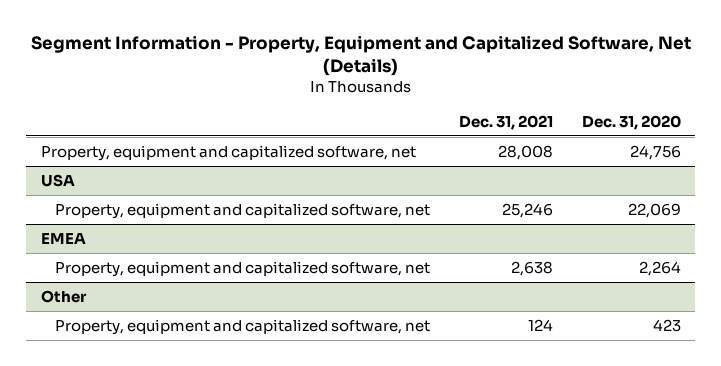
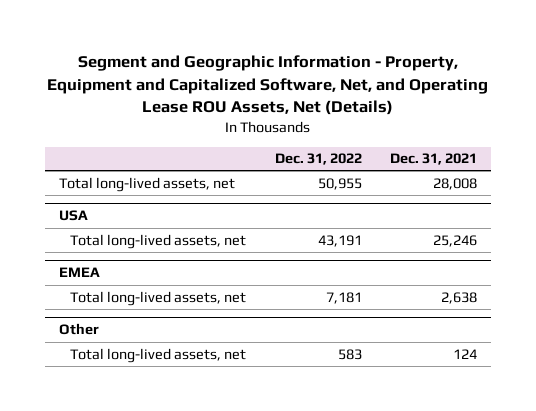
[30,35,691,77] Segment Information - Property, Equipment and Capitalized Software, Net (Details) -> [46,55,488,116] Segment and Geographic Information - Property, Equipment and Capitalized Software, Net, and Operating Lease ROU Assets, Net (Details)
[581,114,681,130] Dec. 31, 2020 -> none
none -> [274,153,362,166] Dec. 31, 2022
[40,144,416,161] Property, equipment and capitalized software, net -> [58,176,235,192] Total long-lived assets, net
[54,202,430,219] Property, equipment and capitalized software, net -> [70,233,247,249] Total long-lived assets, net
[54,260,430,277] Property, equipment and capitalized software, net -> [70,290,247,306] Total long-lived assets, net
[54,318,430,335] Property, equipment and capitalized software, net -> [70,347,247,363] Total long-lived assets, net

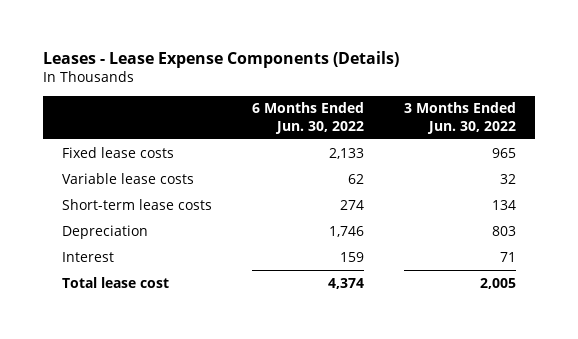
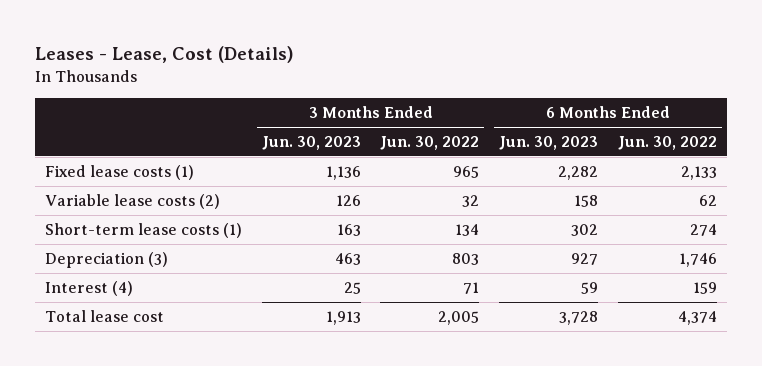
[42,50,399,68] Leases - Lease Expense Components (Details) -> [35,46,295,64] Leases - Lease, Cost (Details)
none -> [261,136,361,151] Jun. 30, 2023
none -> [499,136,599,151] Jun. 30, 2023
[62,146,175,158] Fixed lease costs -> [45,164,195,180] Fixed lease costs (1)
[62,172,195,184] Variable lease costs -> [45,193,221,209] Variable lease costs (2)
[62,198,213,210] Short-term lease costs -> [45,222,243,238] Short-term lease costs (1)
[62,224,149,239] Depreciation -> [45,251,169,268] Depreciation (3)
[62,251,115,262] Interest -> [45,280,134,296] Interest (4)

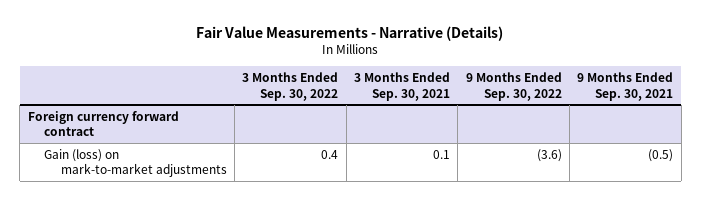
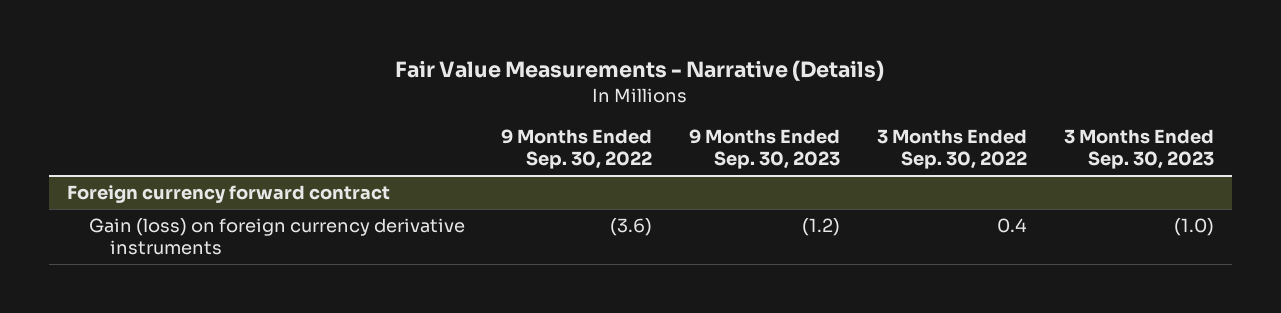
[353,72,450,101] 3 Months Ended Sep. 30, 2021 -> none
[577,72,674,101] 9 Months Ended Sep. 30, 2021 -> none
none -> [689,128,841,170] 9 Months Ended Sep. 30, 2023
none -> [1063,128,1214,170] 3 Months Ended Sep. 30, 2023
[44,148,227,178] Gain (loss) on mark-to-market adjustments -> [88,218,465,256] Gain (loss) on foreign currency derivative instruments

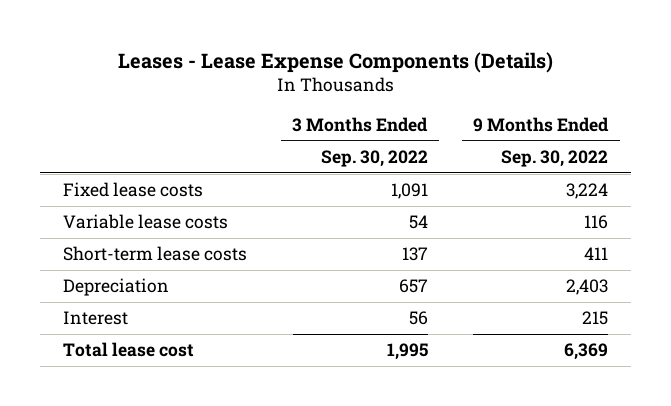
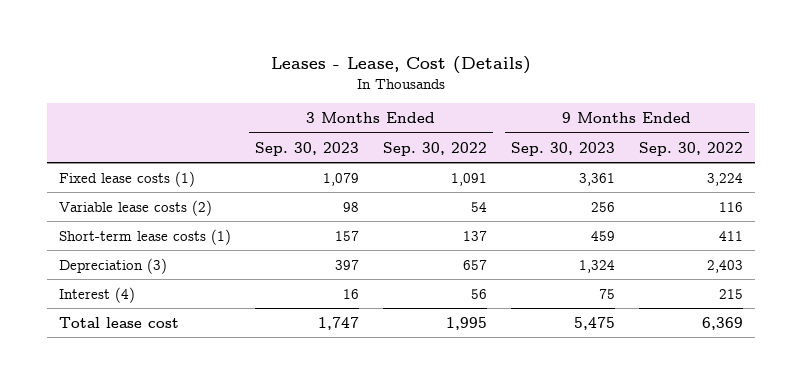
[117,51,553,73] Leases - Lease Expense Components (Details) -> [271,56,532,75] Leases - Lease, Cost (Details)
none -> [255,141,360,156] Sep. 30, 2023
none -> [511,141,616,156] Sep. 30, 2023
[63,182,204,198] Fixed lease costs -> [58,170,195,187] Fixed lease costs (1)
[63,214,229,230] Variable lease costs -> [58,199,212,216] Variable lease costs (2)
[63,246,248,262] Short-term lease costs -> [58,228,231,245] Short-term lease costs (1)
[63,278,170,297] Depreciation -> [58,257,167,274] Depreciation (3)
[63,311,129,326] Interest -> [58,286,135,303] Interest (4)

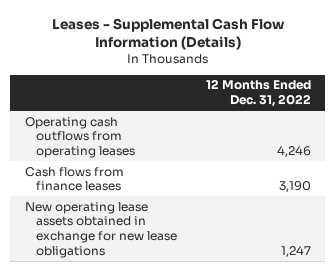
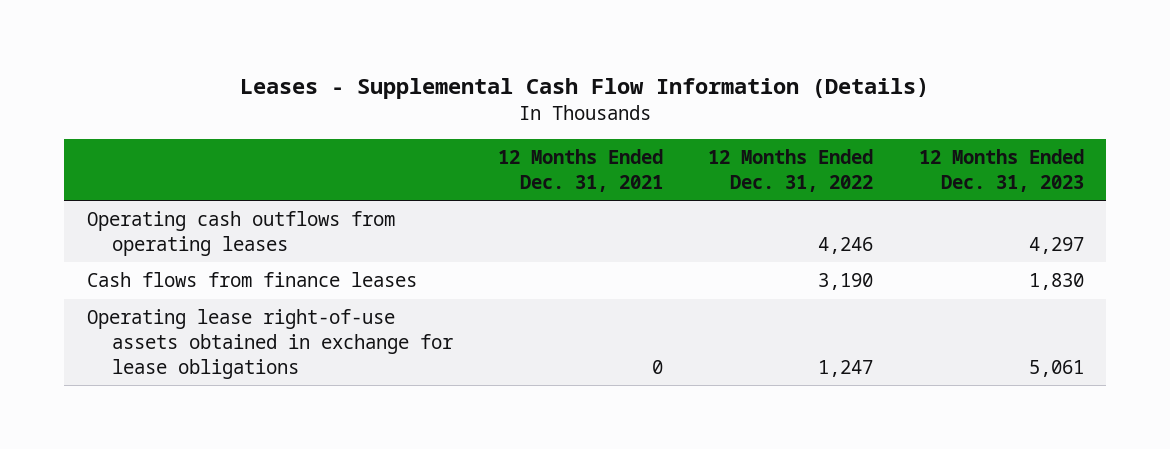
none -> [498,148,664,192] 12 Months Ended Dec. 31, 2021
none -> [918,148,1084,192] 12 Months Ended Dec. 31, 2023
[24,201,177,258] New operating lease assets obtained in exchange for new lease obligations -> [86,309,454,379] Operating lease right-of-use assets obtained in exchange for lease obligations

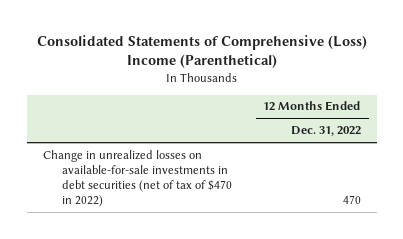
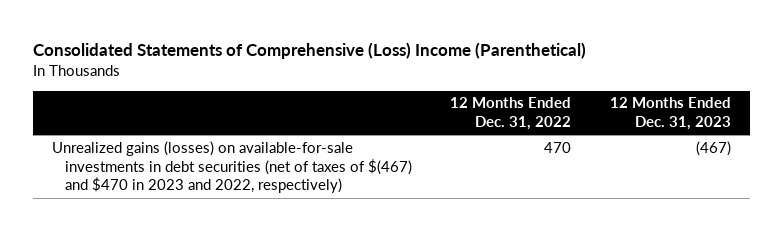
none -> [609,97,731,131] 12 Months Ended Dec. 31, 2023
[42,149,232,208] Change in unrealized losses on available-for-sale investments in debt securities (net of tax of $470 in 2022) -> [51,140,413,194] Unrealized gains (losses) on available-for-sale investments in debt securities (net of taxes of $(467) and $470 in 2023 and 2022, respectively)

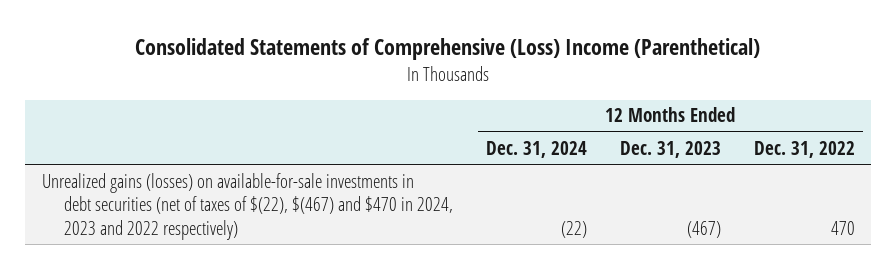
none -> [486,140,588,158] Dec. 31, 2024
[51,140,413,194] Unrealized gains (losses) on available-for-sale investments in debt securities (net of taxes of $(467) and $470 in 2023 and 2022, respectively) -> [41,172,454,240] Unrealized gains (losses) on available-for-sale investments in debt securities (net of taxes of $(22), $(467) and $470 in 2024, 2023 and 2022 respectively)

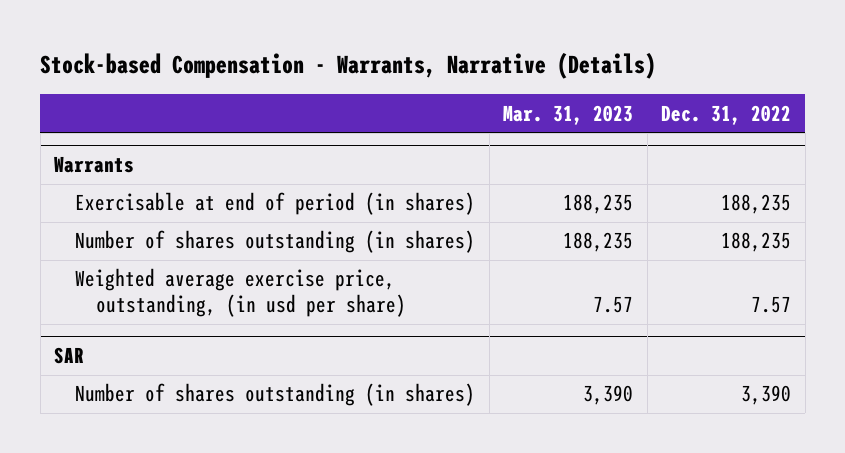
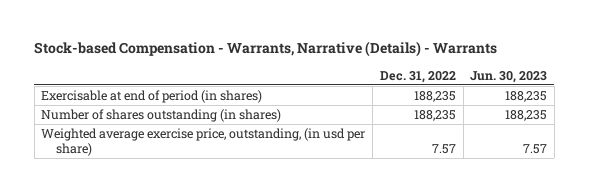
[40,52,657,80] Stock-based Compensation - Warrants, Narrative (Details) -> [34,41,498,58] Stock-based Compensation - Warrants, Narrative (Details) - Warrants
[503,104,634,125] Mar. 31, 2023 -> none
none -> [470,70,548,83] Jun. 30, 2023
[54,156,135,174] Warrants -> none
[54,347,85,365] SAR -> none
[74,383,475,407] Number of shares outstanding (in shares) -> none

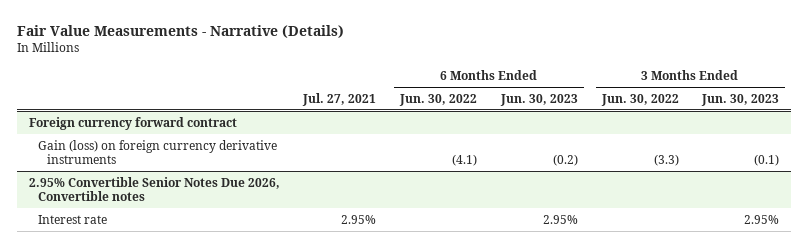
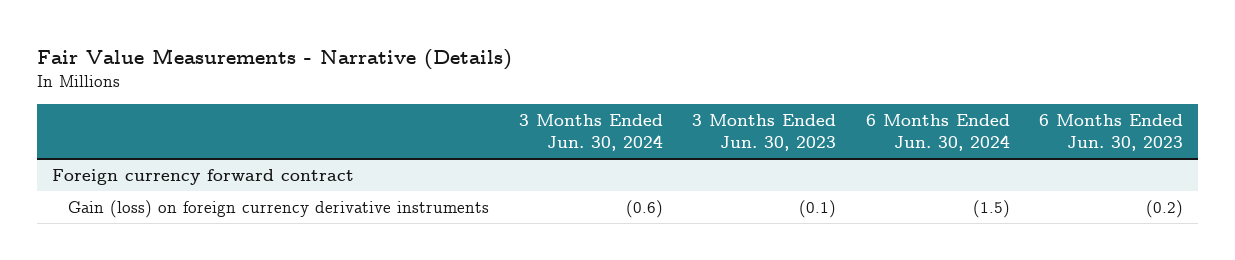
[302,92,377,106] Jul. 27, 2021 -> none
[399,93,478,106] Jun. 30, 2022 -> none
[600,93,679,106] Jun. 30, 2022 -> none
none -> [518,113,663,151] 3 Months Ended Jun. 30, 2024
none -> [865,113,1010,151] 6 Months Ended Jun. 30, 2024
[28,176,280,202] 2.95% Convertible Senior Notes Due 2026, Convertible notes -> none
[38,214,108,224] Interest rate -> none

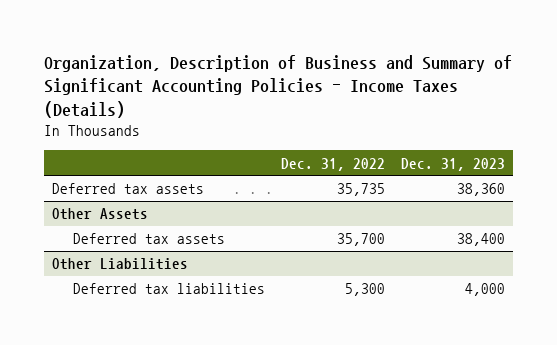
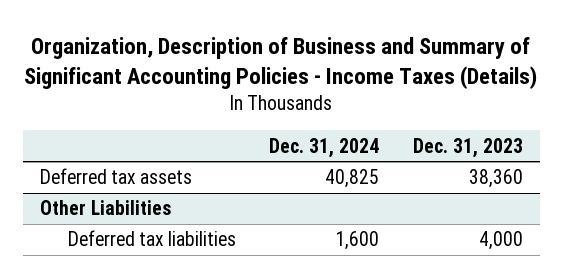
[281,157,386,171] Dec. 31, 2022 -> none
none -> [269,137,380,158] Dec. 31, 2024
[51,208,148,221] Other Assets -> none
[73,233,226,245] Deferred tax assets -> none

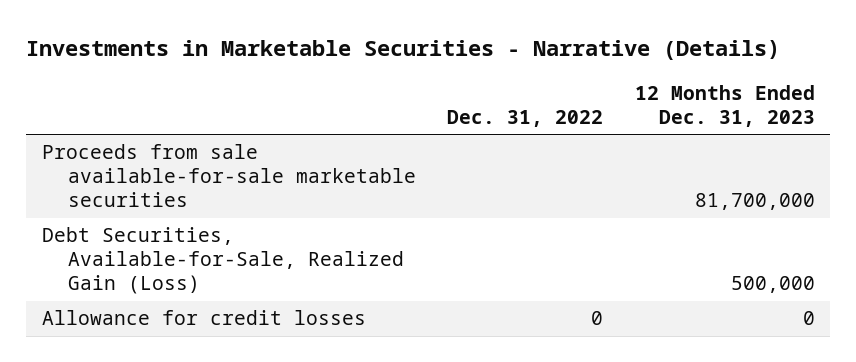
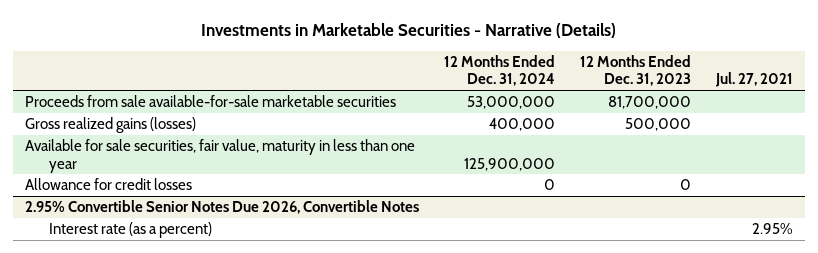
[447,109,604,127] Dec. 31, 2022 -> none
none -> [443,55,555,87] 12 Months Ended Dec. 31, 2024
none -> [714,72,793,88] Jul. 27, 2021
[41,227,404,295] Debt Securities, Available-for-Sale, Realized Gain (Loss) -> [25,117,197,134] Gross realized gains (losses)
none -> [25,139,416,173] Available for sale securities, fair value, maturity in less than one year
none -> [25,200,420,215] 2.95% Convertible Senior Notes Due 2026, Convertible Notes
none -> [48,222,212,239] Interest rate (as a percent)

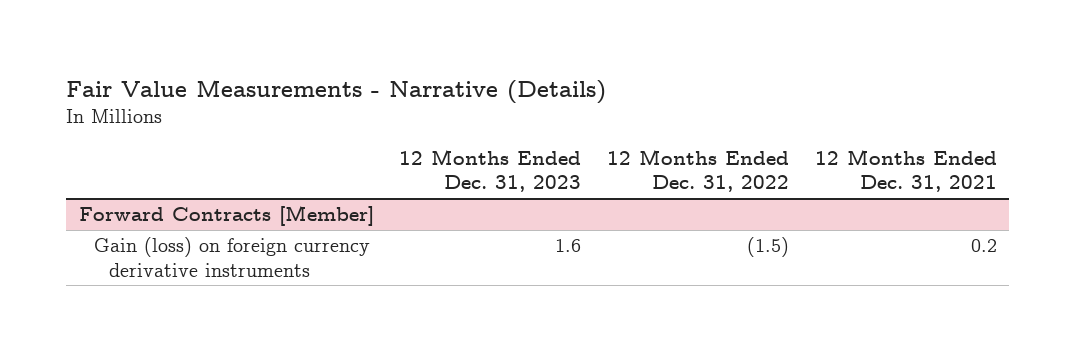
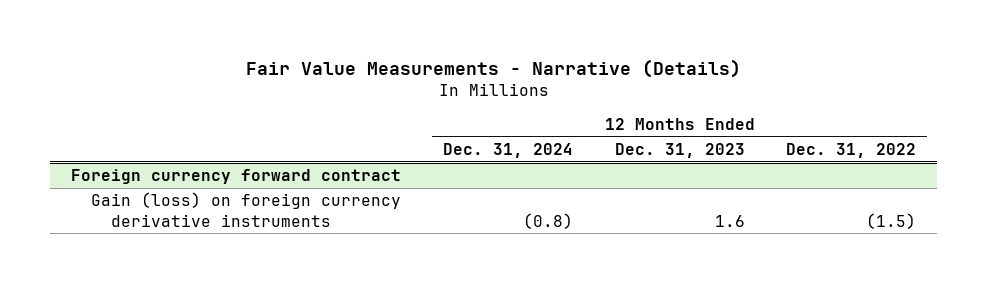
[814,148,997,193] 12 Months Ended Dec. 31, 2021 -> none
none -> [442,143,573,159] Dec. 31, 2024
[78,205,374,227] Forward Contracts [Member] -> [70,169,401,185] Foreign currency forward contract

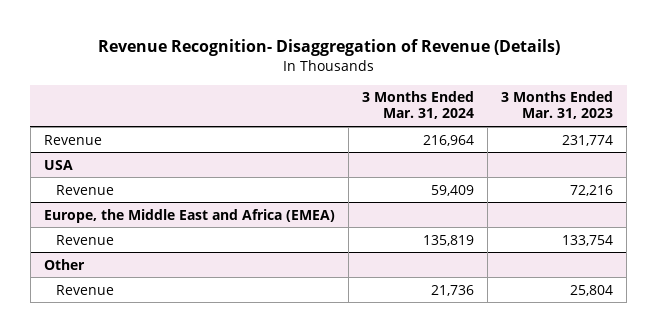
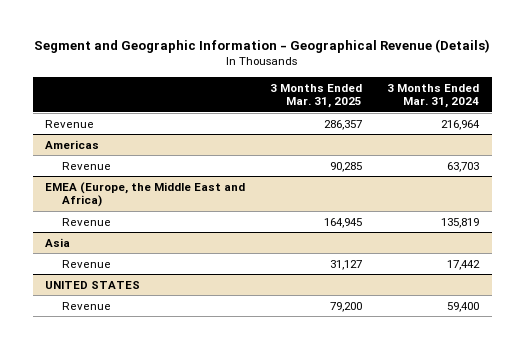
[97,38,560,56] Revenue Recognition- Disaggregation of Revenue (Details) -> [34,39,491,54] Segment and Geographic Information - Geographical Revenue (Details)
[501,91,614,120] 3 Months Ended Mar. 31, 2023 -> none
none -> [270,83,363,109] 3 Months Ended Mar. 31, 2025
[43,159,73,170] USA -> none
none -> [45,139,100,149] Americas
[431,184,475,196] 59,409 -> [447,161,480,172] 63,703
[43,208,335,223] Europe, the Middle East and Africa (EMEA) -> [45,181,246,208] EMEA (Europe, the Middle East and Africa)
[43,258,85,270] Other -> [45,237,71,247] Asia
[431,284,475,296] 21,736 -> [447,259,481,270] 17,442
none -> [45,280,141,289] UNITED STATES
none -> [61,301,111,310] Revenue

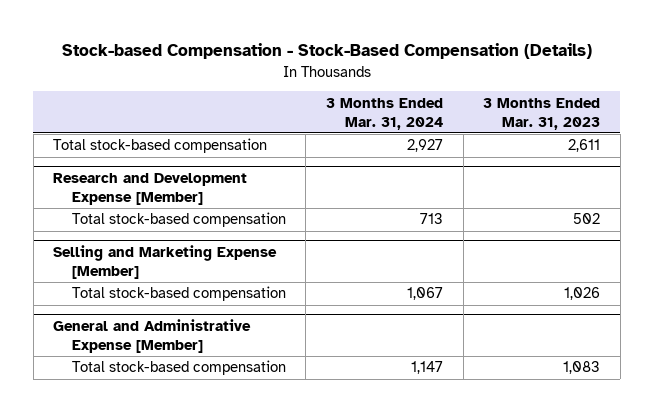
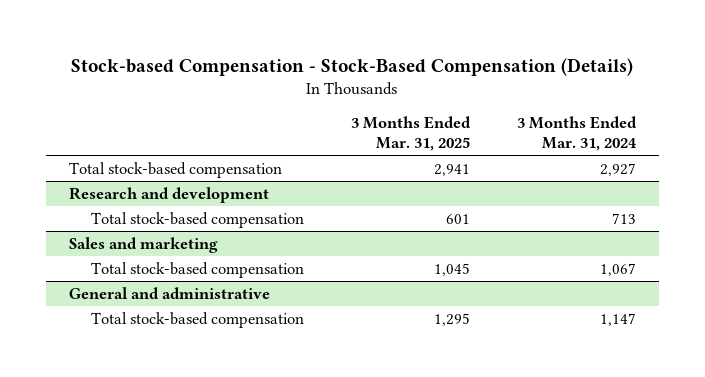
[483,97,601,130] 3 Months Ended Mar. 31, 2023 -> none
none -> [350,116,471,151] 3 Months Ended Mar. 31, 2025
[53,172,248,205] Research and Development Expense [Member] -> [69,186,270,203] Research and development
[53,244,278,279] Selling and Marketing Expense [Member] -> [69,236,219,253] Sales and marketing
[53,318,252,353] General and Administrative Expense [Member] -> [69,286,271,299] General and administrative

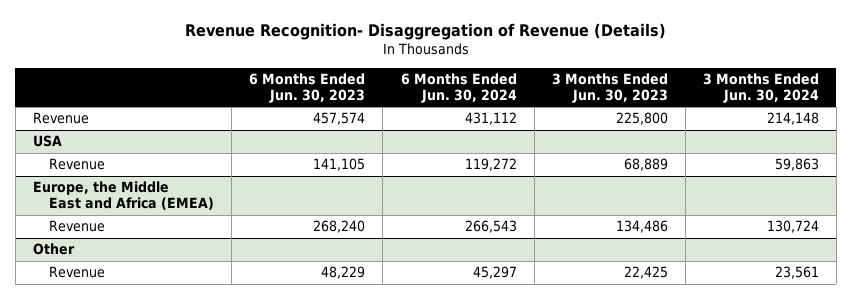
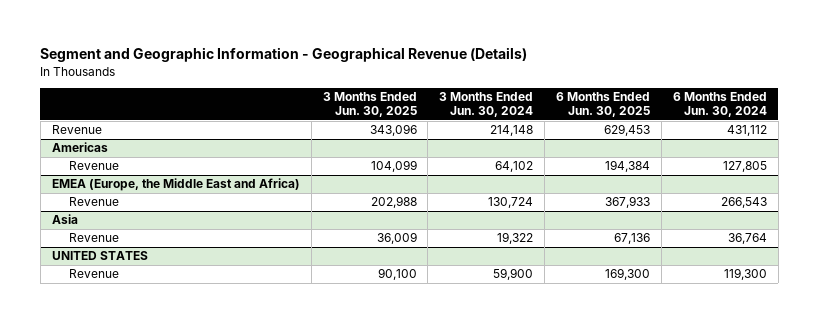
[184,23,666,41] Revenue Recognition- Disaggregation of Revenue (Details) -> [40,47,528,63] Segment and Geographic Information - Geographical Revenue (Details)
[249,73,366,103] 6 Months Ended Jun. 30, 2023 -> none
[551,73,668,103] 3 Months Ended Jun. 30, 2023 -> none
none -> [322,92,417,118] 3 Months Ended Jun. 30, 2025
none -> [556,92,651,118] 6 Months Ended Jun. 30, 2025
[32,135,62,148] USA -> none
none -> [51,142,108,153] Americas
[464,158,517,172] 119,272 -> [722,161,767,173] 127,805
[774,158,819,172] 59,863 -> [495,161,534,173] 64,102
[32,181,215,211] Europe, the Middle East and Africa (EMEA) -> [51,178,300,192] EMEA (Europe, the Middle East and Africa)
[32,243,75,256] Other -> [51,214,78,225] Asia
[472,266,517,280] 45,297 -> [727,233,767,245] 36,764
[774,266,819,280] 23,561 -> [497,232,534,245] 19,322
none -> [51,251,148,261] UNITED STATES
none -> [69,269,120,279] Revenue

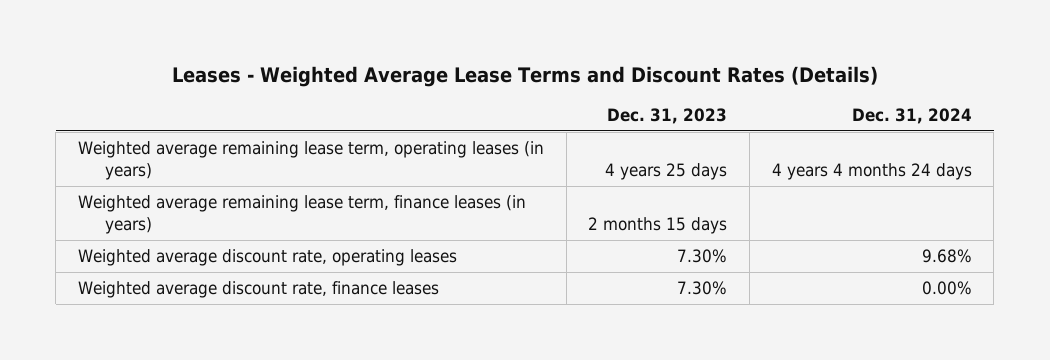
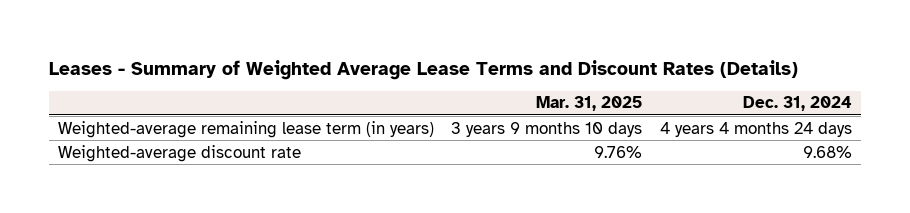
[171,66,878,88] Leases - Weighted Average Lease Terms and Discount Rates (Details) -> [49,59,799,80] Leases - Summary of Weighted Average Lease Terms and Discount Rates (Details)
[607,108,728,125] Dec. 31, 2023 -> none
none -> [536,96,643,112] Mar. 31, 2025
[78,194,527,235] Weighted average remaining lease term, finance leases (in years) -> none
[78,280,440,298] Weighted average discount rate, finance leases -> none
[78,140,545,181] Weighted average remaining lease term, operating leases (in years) -> [57,120,434,138] Weighted-average remaining lease term (in years)
[78,248,458,266] Weighted average discount rate, operating leases -> [57,144,301,162] Weighted-average discount rate

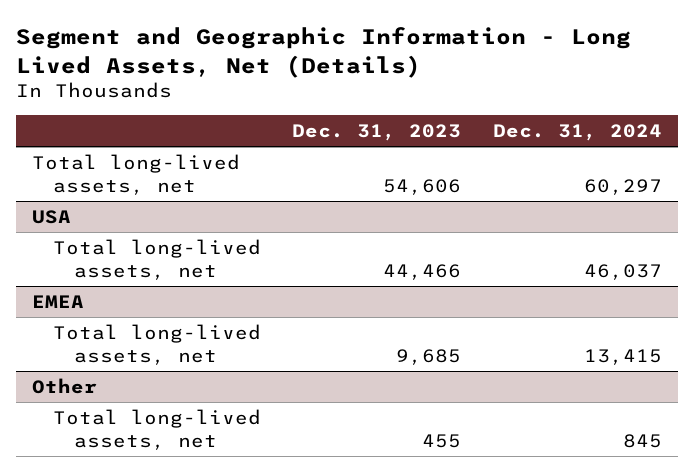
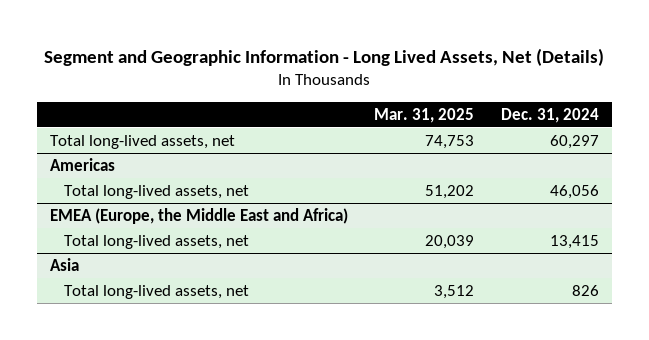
[292,124,462,142] Dec. 31, 2023 -> none
none -> [374,107,475,123] Mar. 31, 2025
[32,209,72,224] USA -> none
none -> [50,157,116,171] Americas
[583,264,662,281] 46,037 -> [549,184,599,199] 46,056
[32,294,85,308] EMEA -> [50,207,349,224] EMEA (Europe, the Middle East and Africa)
[32,377,98,394] Other -> [50,257,80,271] Asia
[622,434,662,449] 845 -> [571,284,599,296] 826

